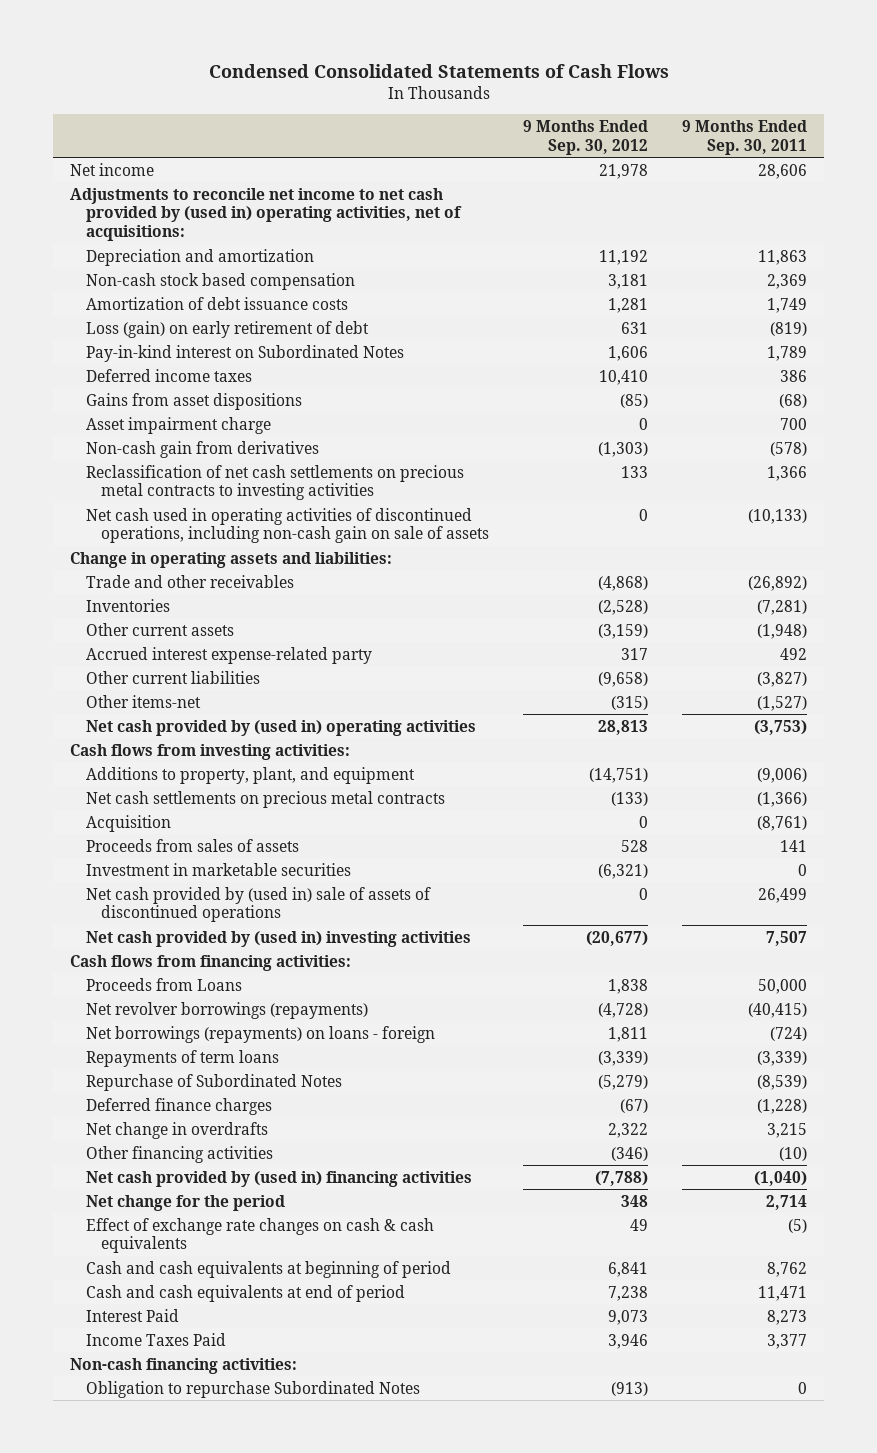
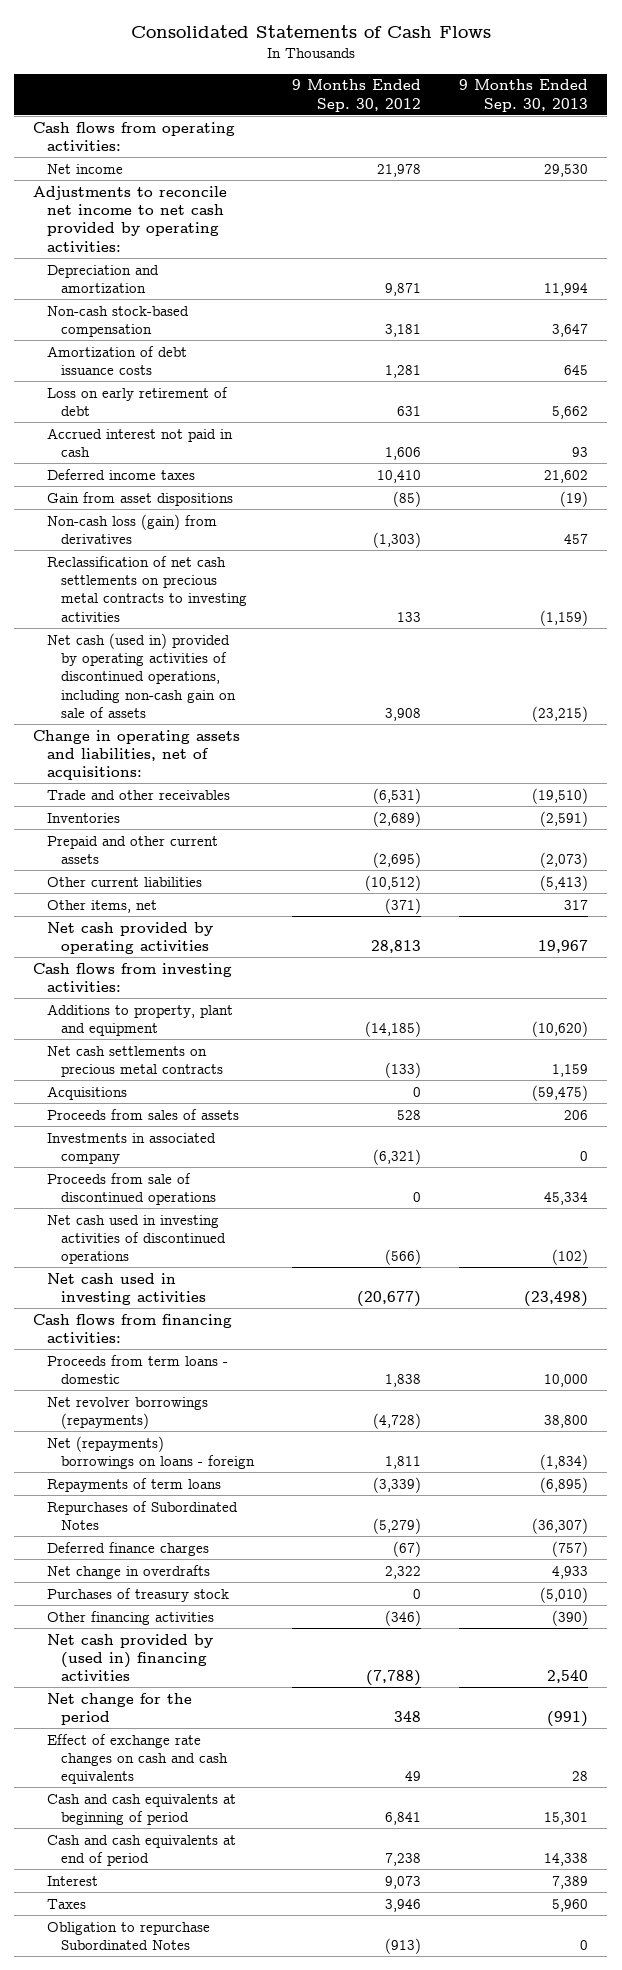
[208,63,669,78] Condensed Consolidated Statements of Cash Flows -> [130,25,491,39] Consolidated Statements of Cash Flows
[682,119,808,155] 9 Months Ended Sep. 30, 2011 -> none
none -> [459,79,589,112] 9 Months Ended Sep. 30, 2013
none -> [33,121,236,151] Cash flows from operating activities:
[70,187,462,242] Adjustments to reconcile net income to net cash provided by (used in) operating activities, net of acquisitions: -> [33,185,228,252] Adjustments to reconcile net income to net cash provided by operating activities:
[599,249,649,265] 11,192 -> [385,282,422,296] 9,871
[85,272,355,290] Non-cash stock based compensation -> [47,305,190,337] Non-cash stock-based compensation
[85,320,369,338] Loss (gain) on early retirement of debt -> [47,386,229,416] Loss on early retirement of debt
[85,344,404,362] Pay-in-kind interest on Subordinated Notes -> [47,427,234,457] Accrued interest not paid in cash
[85,416,271,434] Asset impairment charge -> none
[85,392,302,410] Gains from asset dispositions -> [47,491,234,506] Gain from asset dispositions
[85,440,319,458] Non-cash gain from derivatives -> [47,513,218,544] Non-cash loss (gain) from derivatives
[85,646,372,664] Accrued interest expense-related party -> none
[85,507,490,544] Net cash used in operating activities of discontinued operations, including non-cash gain on sale of assets -> [47,632,237,718] Net cash (used in) provided by operating activities of discontinued operations, including non-cash gain on sale of assets
[639,508,649,521] 0 -> [385,707,422,721] 3,908
[70,551,393,568] Change in operating assets and liabilities: -> [33,729,241,781] Change in operating assets and liabilities, net of acquisitions:
[598,575,649,591] (4,868) -> [373,787,422,804] (6,531)
[598,599,649,615] (2,528) -> [373,810,422,827] (2,689)
[85,622,234,636] Other current assets -> [47,835,219,864] Prepaid and other current assets
[598,623,649,639] (3,159) -> [373,851,422,868] (2,695)
[598,671,649,687] (9,658) -> [365,874,422,891] (10,512)
[85,694,201,708] Other items-net -> [47,899,158,913] Other items, net
[611,695,649,710] (315) -> [385,897,422,914] (371)
[85,719,476,736] Net cash provided by (used in) operating activities -> [47,921,214,954] Net cash provided by operating activities
[85,766,415,784] Additions to property, plant, and equipment -> [47,1003,234,1036] Additions to property, plant and equipment
[589,767,649,783] (14,751) -> [365,1020,422,1037] (14,185)
[85,814,171,832] Acquisition -> [47,1085,128,1100] Acquisitions
[85,862,351,876] Investment in marketable securities -> [47,1132,217,1164] Investments in associated company
none -> [47,1172,217,1205] Proceeds from sale of discontinued operations
[85,886,431,923] Net cash provided by (used in) sale of assets of discontinued operations -> [47,1214,227,1265] Net cash used in investing activities of discontinued operations
[639,887,649,900] 0 -> [385,1249,422,1266] (566)
[85,930,471,947] Net cash provided by (used in) investing activities -> [47,1272,207,1305] Net cash used in investing activities
[85,977,242,991] Proceeds from Loans -> [47,1354,229,1384] Proceeds from term loans - domestic
[85,1025,435,1043] Net borrowings (repayments) on loans - foreign -> [47,1435,256,1469] Net (repayments) borrowings on loans - foreign
[85,1073,342,1091] Repurchase of Subordinated Notes -> [47,1500,239,1530] Repurchases of Subordinated Notes
none -> [47,1587,230,1602] Purchases of treasury stock
[85,1217,434,1254] Effect of exchange rate changes on cash & cash equivalents -> [47,1733,229,1785] Effect of exchange rate changes on cash and cash equivalents
[70,1357,298,1374] Non-cash financing activities: -> none
[85,1308,179,1322] Interest Paid -> [47,1875,99,1886] Interest
[85,1332,226,1346] Income Taxes Paid -> [47,1898,87,1909] Taxes

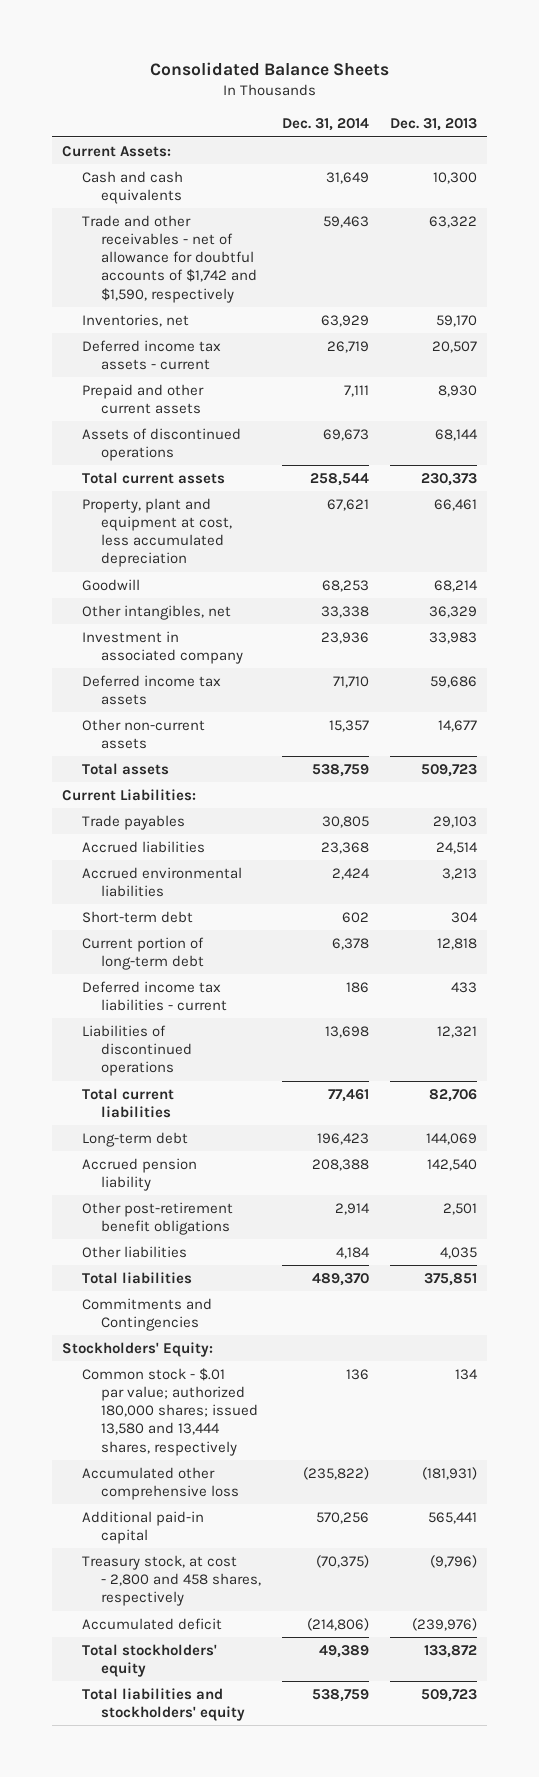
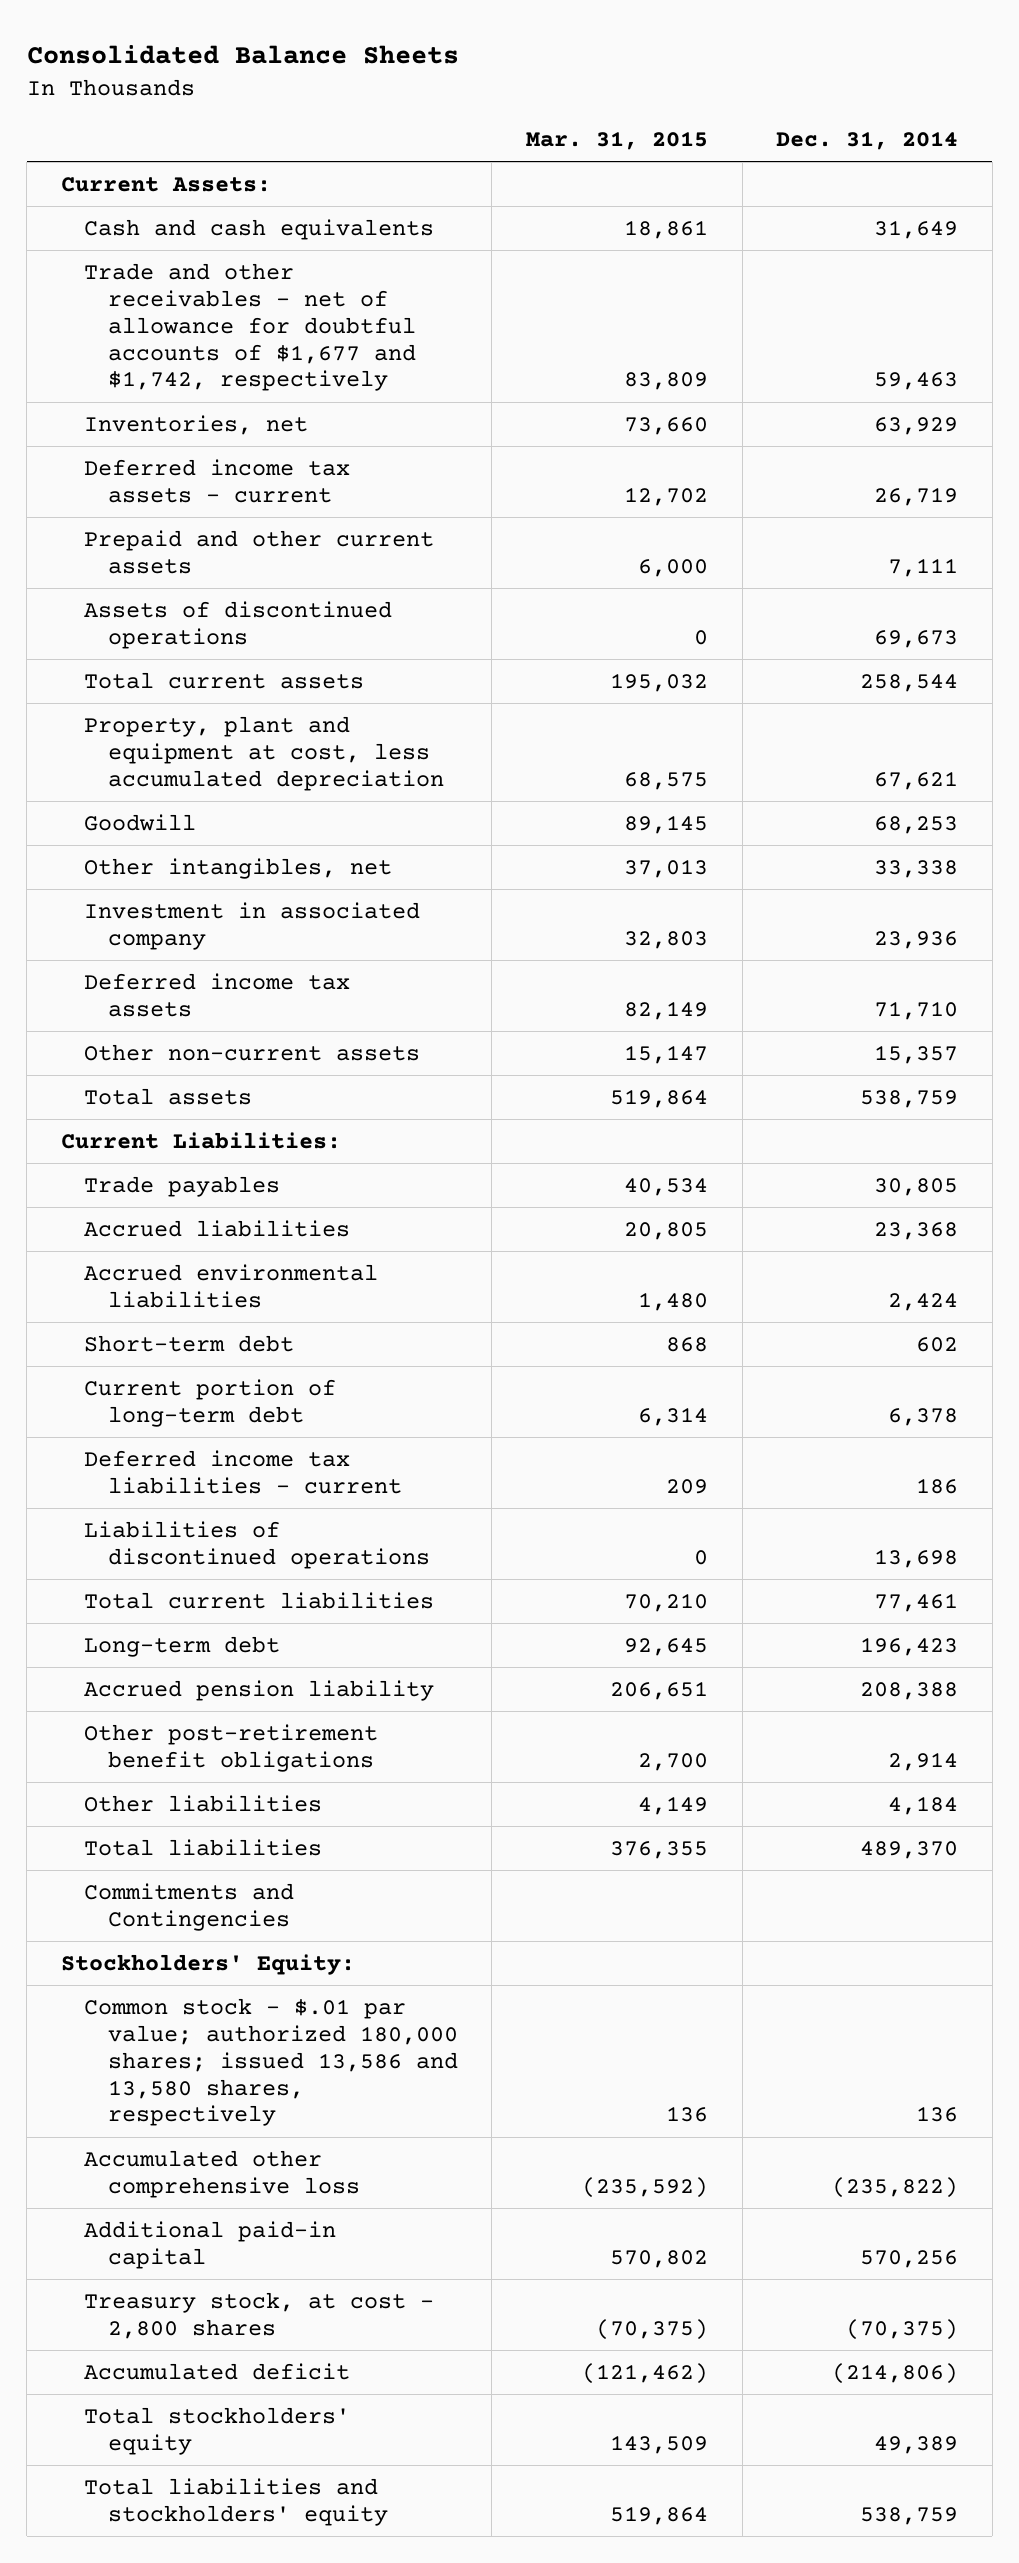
[390,118,478,132] Dec. 31, 2013 -> none
none -> [525,131,708,151] Mar. 31, 2015
[81,214,258,303] Trade and other receivables - net of allowance for doubtful accounts of $1,742 and $1,590, respectively -> [84,262,416,392] Trade and other receivables - net of allowance for doubtful accounts of $1,677 and $1,742, respectively
[81,1367,259,1456] Common stock - $.01 par value; authorized 180,000 shares; issued 13,580 and 13,444 shares, respectively -> [84,1997,458,2127] Common stock - $.01 par value; authorized 180,000 shares; issued 13,586 and 13,580 shares, respectively
[81,1554,262,1607] Treasury stock, at cost - 2,800 and 458 shares, respectively -> [84,2291,435,2339] Treasury stock, at cost - 2,800 shares

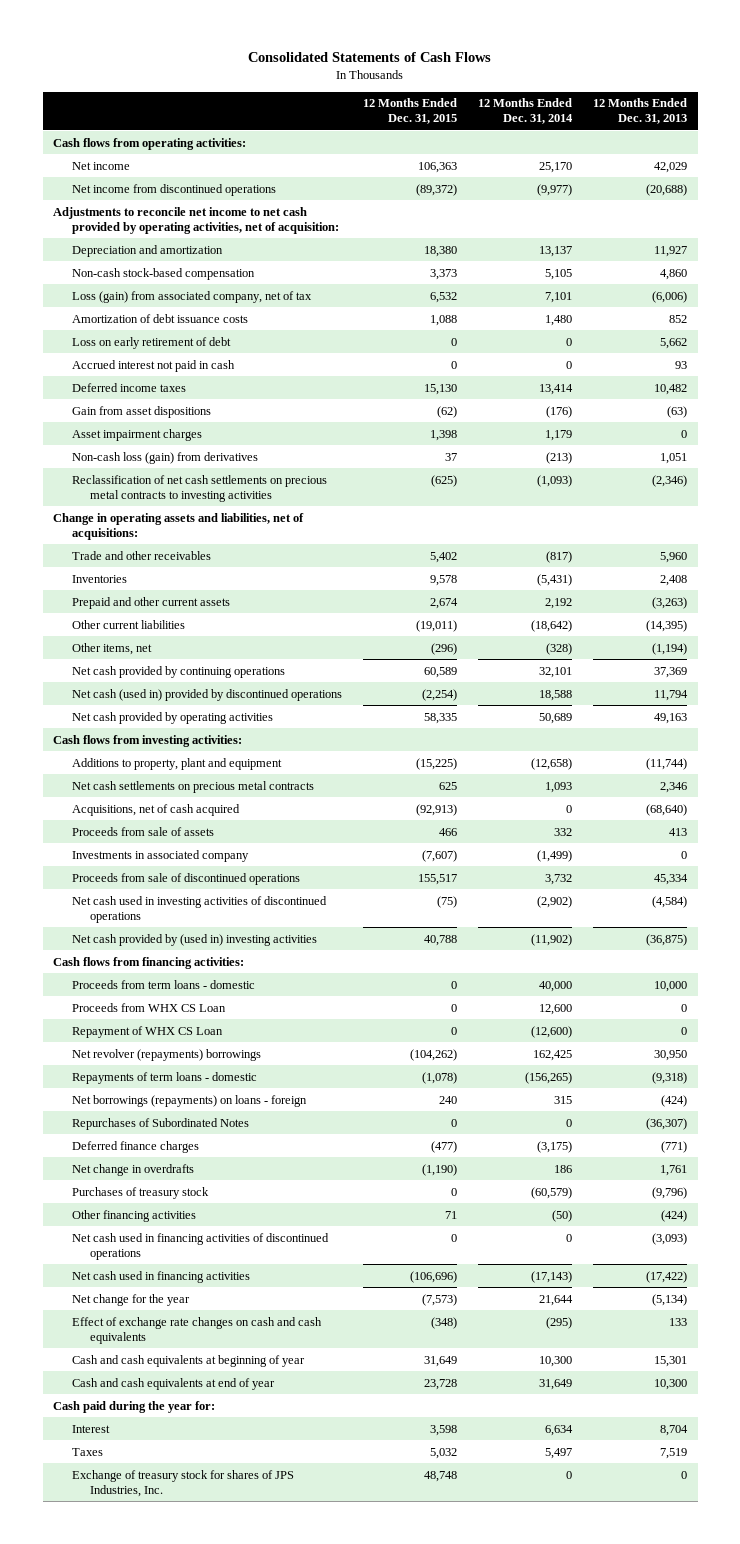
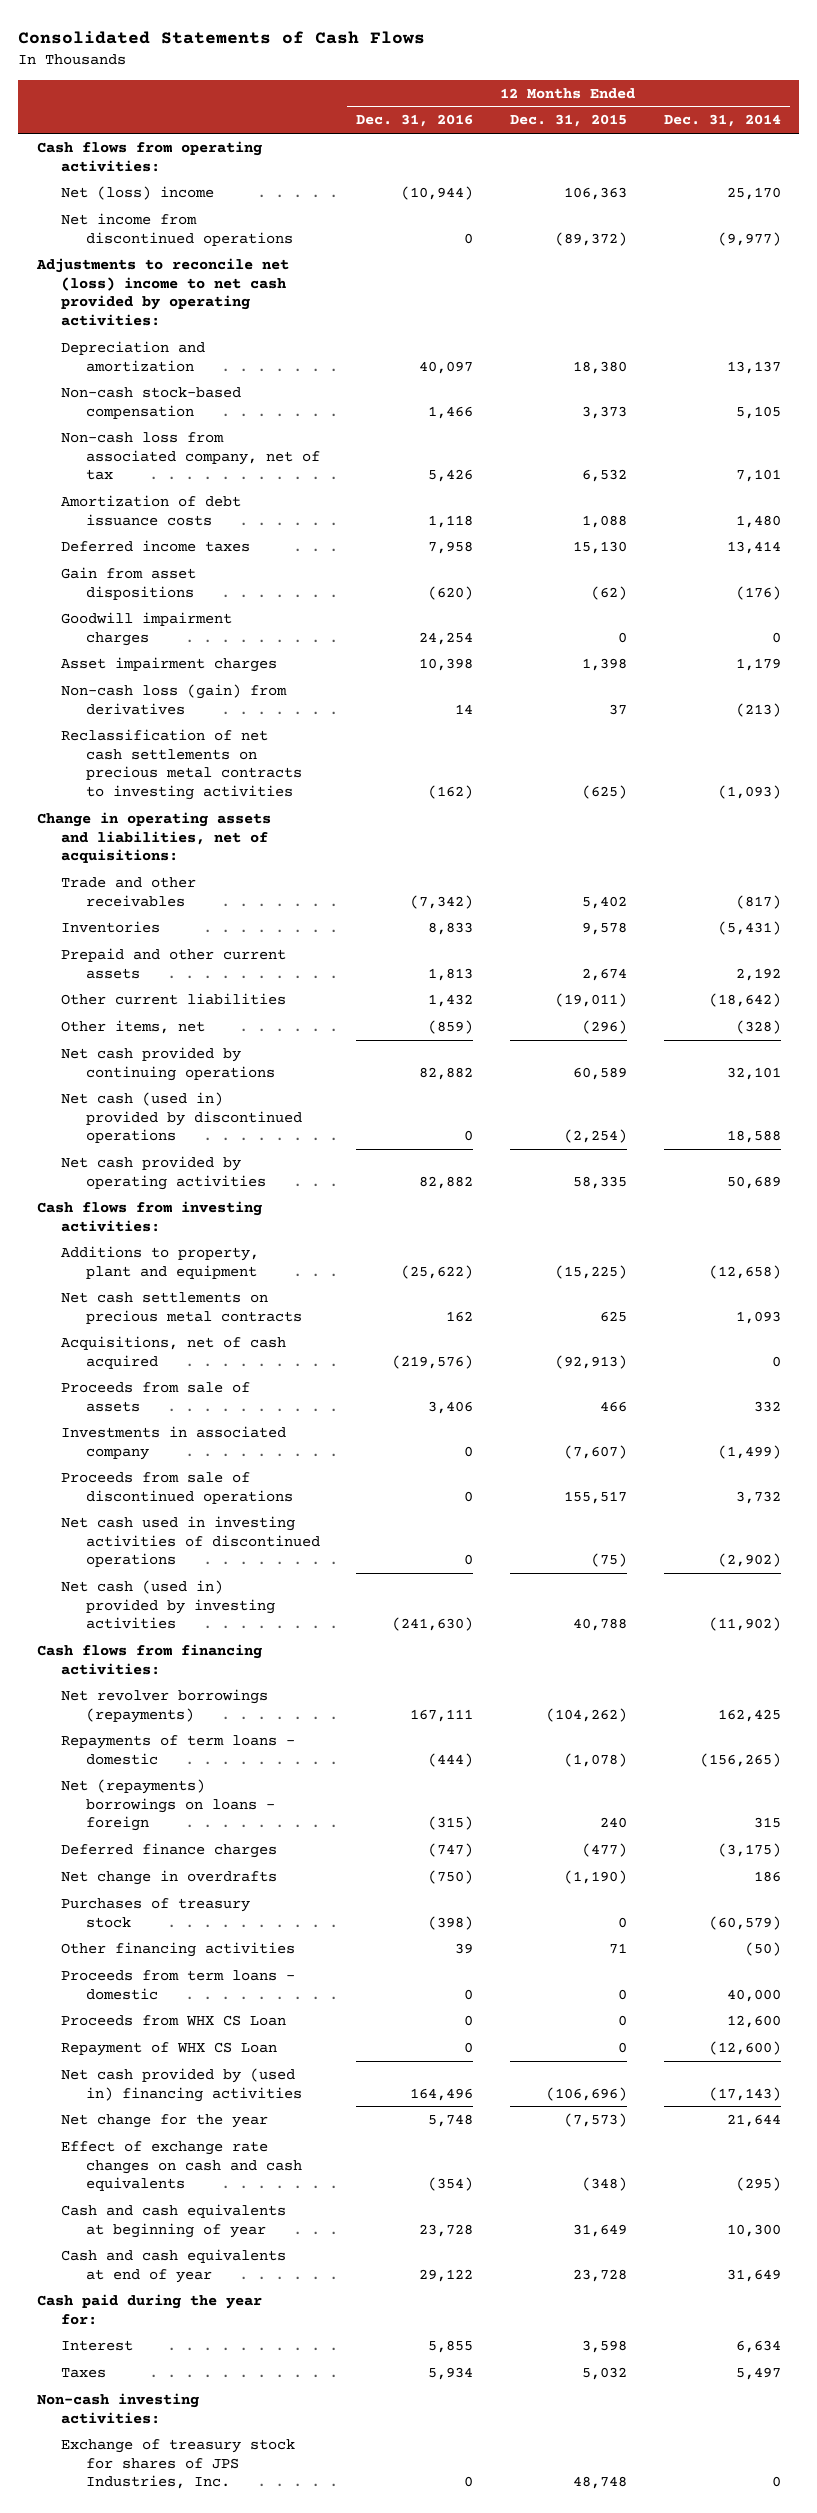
[593,98,688,125] 12 Months Ended Dec. 31, 2013 -> none
none -> [356,114,474,128] Dec. 31, 2016
[71,161,130,170] Net income -> [61,185,215,200] Net (loss) income
[53,206,339,234] Adjustments to reconcile net income to net cash provided by operating activities, net of acquisition: -> [35,257,289,327] Adjustments to reconcile net (loss) income to net cash provided by operating activities:
[71,290,312,303] Loss (gain) from associated company, net of tax -> [61,431,320,481] Non-cash loss from associated company, net of tax
[71,336,231,349] Loss on early retirement of debt -> none
[71,359,235,372] Accrued interest not paid in cash -> none
none -> [61,611,233,646] Goodwill impairment charges
[71,933,317,946] Net cash provided by (used in) investing activities -> [61,1579,275,1630] Net cash (used in) provided by investing activities
[71,1048,261,1061] Net revolver (repayments) borrowings -> [61,1688,269,1723] Net revolver borrowings (repayments)
[71,1117,249,1130] Repurchases of Subordinated Notes -> none
[71,1094,307,1107] Net borrowings (repayments) on loans - foreign -> [61,1778,275,1832] Net (repayments) borrowings on loans - foreign
[71,1232,329,1260] Net cash used in financing activities of discontinued operations -> none
[71,979,255,989] Proceeds from term loans - domestic -> [61,1969,296,2000] Proceeds from term loans - domestic
[71,1002,226,1012] Proceeds from WHX CS Loan -> [61,2014,287,2026] Proceeds from WHX CS Loan
[71,1025,223,1038] Repayment of WHX CS Loan -> [61,2041,278,2056] Repayment of WHX CS Loan
[71,1270,250,1283] Net cash used in financing activities -> [61,2067,302,2102] Net cash provided by (used in) financing activities
none -> [36,2392,199,2424] Non-cash investing activities:

